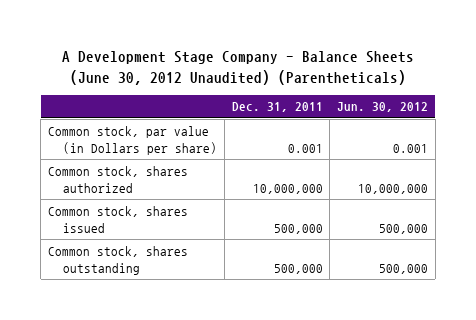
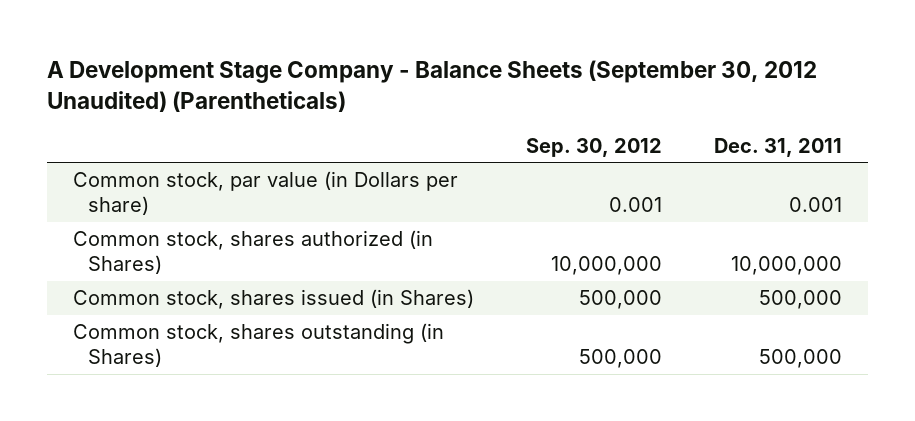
[62,51,415,85] A Development Stage Company - Balance Sheets (June 30, 2012 Unaudited) (Parentheticals) -> [47,59,818,112] A Development Stage Company - Balance Sheets (September 30, 2012 Unaudited) (Parentheticals)
[337,102,429,113] Jun. 30, 2012 -> none
none -> [526,137,663,157] Sep. 30, 2012
[48,165,189,193] Common stock, shares authorized -> [73,230,434,275] Common stock, shares authorized (in Shares)
[48,205,189,233] Common stock, shares issued -> [73,289,475,310] Common stock, shares issued (in Shares)
[48,245,189,275] Common stock, shares outstanding -> [73,323,445,368] Common stock, shares outstanding (in Shares)

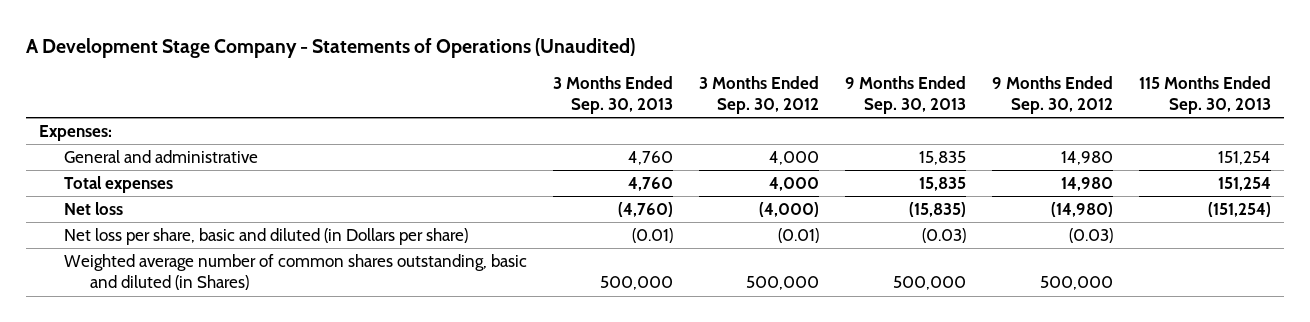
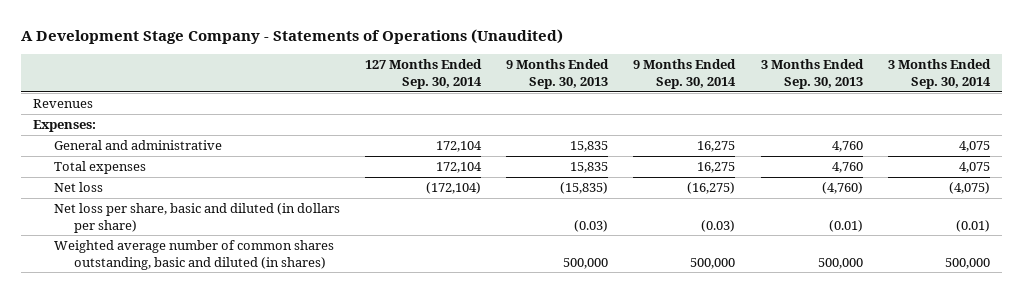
[699,75,820,115] 3 Months Ended Sep. 30, 2012 -> none
[991,75,1113,115] 9 Months Ended Sep. 30, 2012 -> none
[1138,75,1271,115] 115 Months Ended Sep. 30, 2013 -> none
none -> [364,59,482,89] 127 Months Ended Sep. 30, 2014
none -> [633,59,737,89] 9 Months Ended Sep. 30, 2014
none -> [887,59,991,89] 3 Months Ended Sep. 30, 2014
none -> [33,98,94,108] Revenues
[64,228,469,246] Net loss per share, basic and diluted (in Dollars per share) -> [53,202,340,233] Net loss per share, basic and diluted (in dollars per share)
[64,254,528,291] Weighted average number of common shares outstanding, basic and diluted (in Shares) -> [53,239,334,270] Weighted average number of common shares outstanding, basic and diluted (in shares)

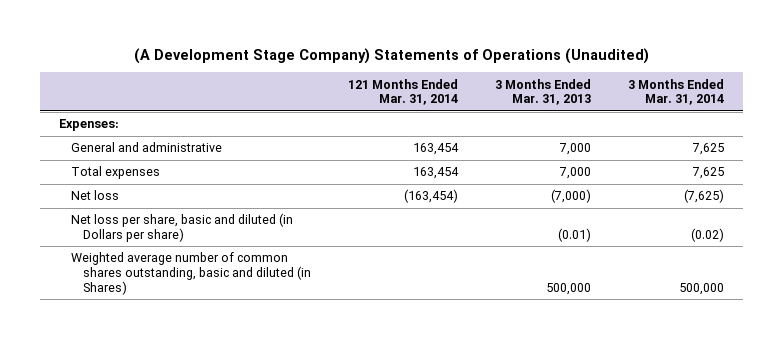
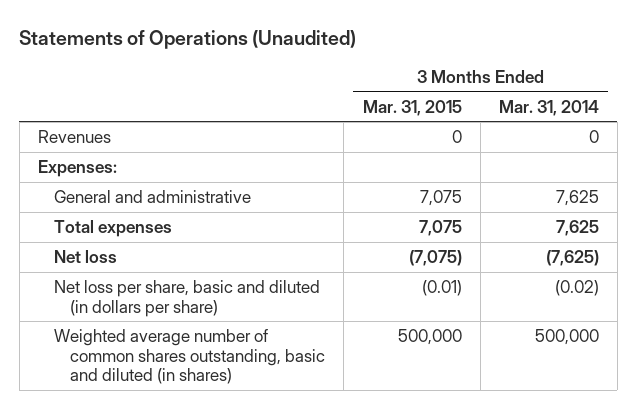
[133,47,649,64] (A Development Stage Company) Statements of Operations (Unaudited) -> [19,30,357,50] Statements of Operations (Unaudited)
[348,78,459,106] 121 Months Ended Mar. 31, 2014 -> none
[495,78,592,106] 3 Months Ended Mar. 31, 2013 -> none
none -> [362,99,462,116] Mar. 31, 2015
none -> [37,129,111,143] Revenues
[70,213,293,243] Net loss per share, basic and diluted (in Dollars per share) -> [54,279,321,317] Net loss per share, basic and diluted (in dollars per share)
[70,252,311,295] Weighted average number of common shares outstanding, basic and diluted (in Shares) -> [54,328,326,385] Weighted average number of common shares outstanding, basic and diluted (in shares)

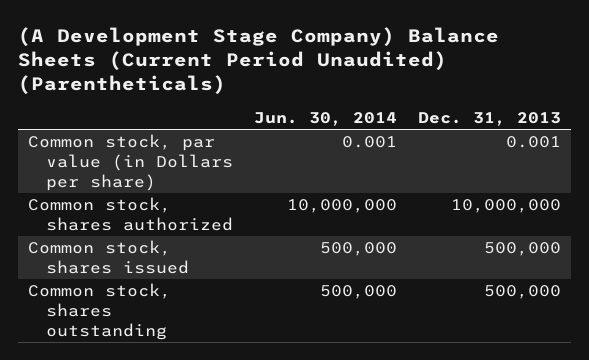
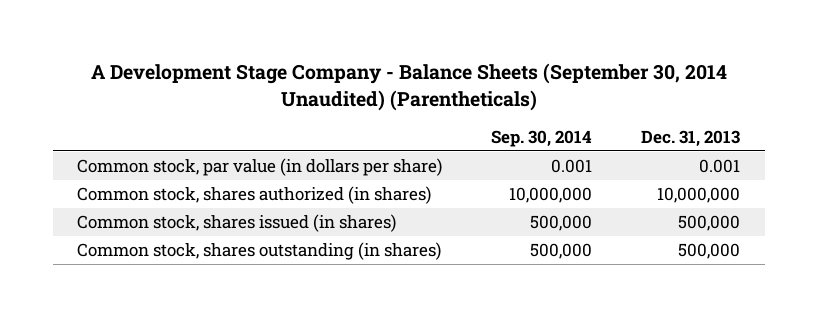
[17,26,499,95] (A Development Stage Company) Balance Sheets (Current Period Unaudited) (Parentheticals) -> [90,63,727,111] A Development Stage Company - Balance Sheets (September 30, 2014 Unaudited) (Parentheticals)
[253,112,397,127] Jun. 30, 2014 -> none
none -> [491,129,593,147] Sep. 30, 2014
[28,134,233,191] Common stock, par value (in Dollars per share) -> [77,158,443,177] Common stock, par value (in dollars per share)
[28,197,233,232] Common stock, shares authorized -> [77,186,432,205] Common stock, shares authorized (in shares)
[28,240,189,275] Common stock, shares issued -> [77,214,397,233] Common stock, shares issued (in shares)
[28,283,172,340] Common stock, shares outstanding -> [77,242,442,261] Common stock, shares outstanding (in shares)

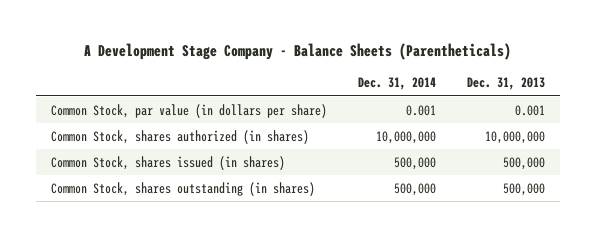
[90,63,727,111] A Development Stage Company - Balance Sheets (September 30, 2014 Unaudited) (Parentheticals) -> [84,43,512,61] A Development Stage Company - Balance Sheets (Parentheticals)
[491,129,593,147] Sep. 30, 2014 -> none
none -> [358,77,437,91] Dec. 31, 2014
[77,158,443,177] Common stock, par value (in dollars per share) -> [51,103,328,118] Common Stock, par value (in dollars per share)
[77,186,432,205] Common stock, shares authorized (in shares) -> [51,129,310,144] Common Stock, shares authorized (in shares)
[77,214,397,233] Common stock, shares issued (in shares) -> [51,155,286,170] Common Stock, shares issued (in shares)
[77,242,442,261] Common stock, shares outstanding (in shares) -> [51,181,316,196] Common Stock, shares outstanding (in shares)

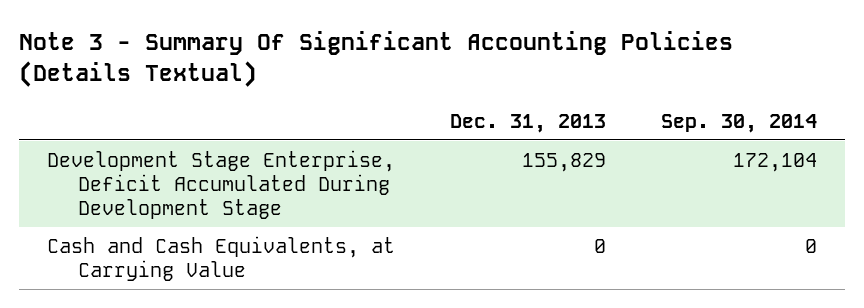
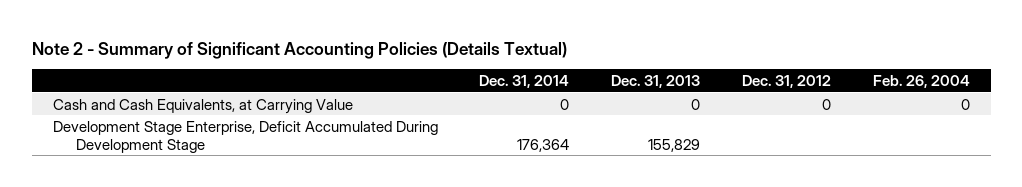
[18,30,733,88] Note 3 - Summary Of Significant Accounting Policies (Details Textual) -> [31,41,567,59] Note 2 - Summary of Significant Accounting Policies (Details Textual)
[661,113,818,133] Sep. 30, 2014 -> none
none -> [479,75,570,89] Dec. 31, 2014
none -> [741,75,831,89] Dec. 31, 2012
none -> [872,75,970,89] Feb. 26, 2004
[46,150,395,219] Development Stage Enterprise, Deficit Accumulated During Development Stage -> [52,120,438,153] Development Stage Enterprise, Deficit Accumulated During Development Stage

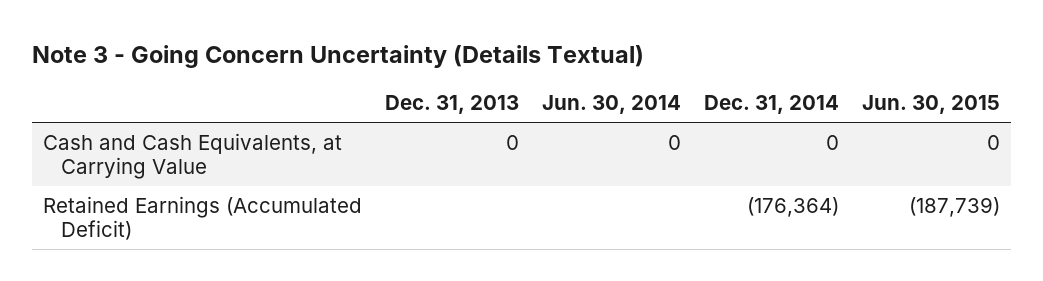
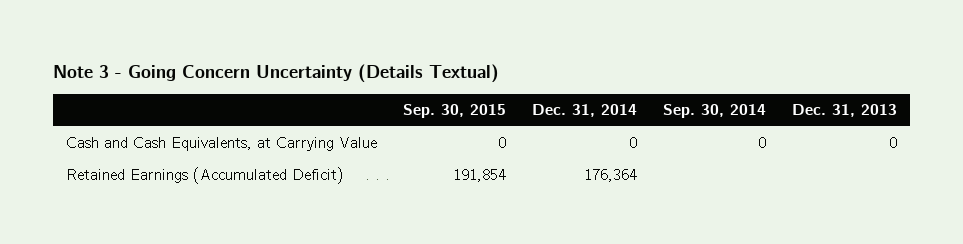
[541,95,681,115] Jun. 30, 2014 -> none
[861,95,1000,115] Jun. 30, 2015 -> none
none -> [403,104,507,119] Sep. 30, 2015
none -> [663,104,767,119] Sep. 30, 2014
[746,196,839,217] (176,364) -> [584,169,638,183] 176,364

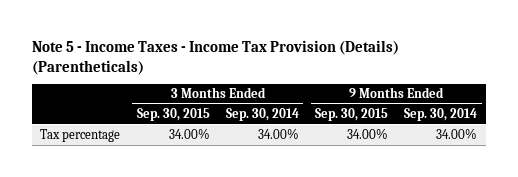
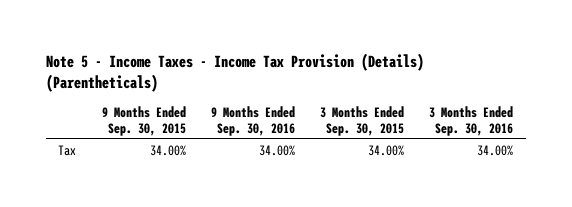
[225,108,299,122] Sep. 30, 2014 -> none
[404,108,478,122] Sep. 30, 2014 -> none
none -> [210,106,295,137] 9 Months Ended Sep. 30, 2016
none -> [429,106,514,137] 3 Months Ended Sep. 30, 2016
[40,129,121,143] Tax percentage -> [58,145,77,157] Tax

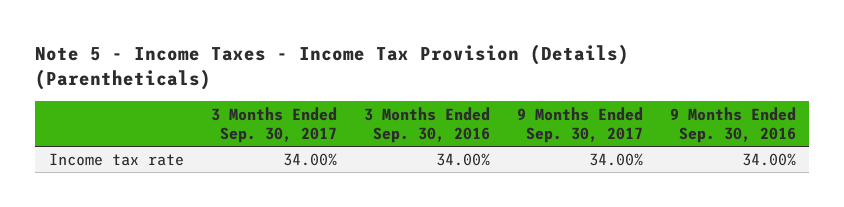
[101,106,186,137] 9 Months Ended Sep. 30, 2015 -> none
[320,106,405,137] 3 Months Ended Sep. 30, 2015 -> none
none -> [210,106,337,144] 3 Months Ended Sep. 30, 2017
none -> [516,106,643,144] 9 Months Ended Sep. 30, 2017
[58,145,77,157] Tax -> [48,153,184,167] Income tax rate

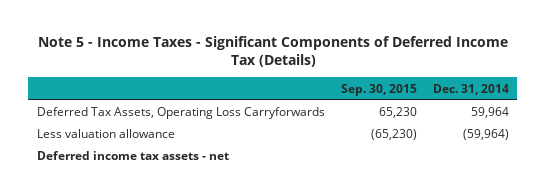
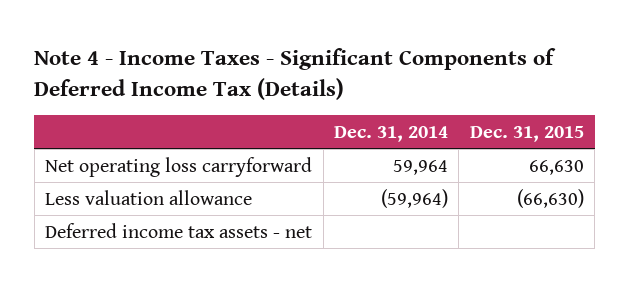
[37,35,508,68] Note 5 - Income Taxes - Significant Components of Deferred Income Tax (Details) -> [34,47,557,100] Note 4 - Income Taxes - Significant Components of Deferred Income Tax (Details)
[340,83,417,96] Sep. 30, 2015 -> none
none -> [469,125,584,142] Dec. 31, 2015
[36,107,325,120] Deferred Tax Assets, Operating Loss Carryforwards -> [45,156,313,177] Net operating loss carryforward

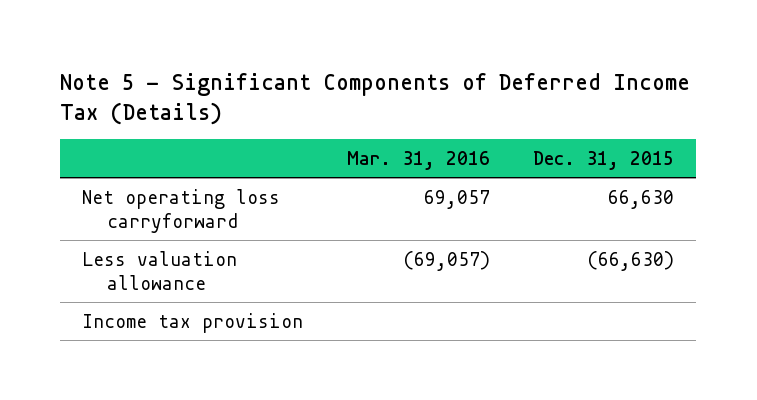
[34,47,557,100] Note 4 - Income Taxes - Significant Components of Deferred Income Tax (Details) -> [60,73,691,125] Note 5 - Significant Components of Deferred Income Tax (Details)
[333,125,448,142] Dec. 31, 2014 -> none
none -> [346,150,490,170] Mar. 31, 2016
[45,222,313,238] Deferred income tax assets - net -> [82,312,304,333] Income tax provision

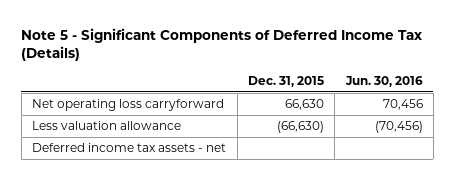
[346,150,490,170] Mar. 31, 2016 -> none
none -> [344,75,423,87] Jun. 30, 2016
[82,312,304,333] Income tax provision -> [32,142,227,152] Deferred income tax assets - net

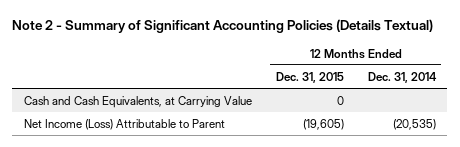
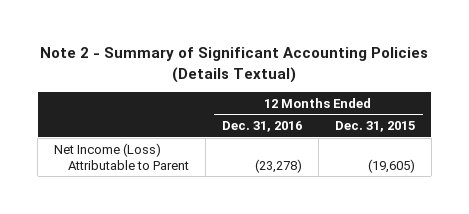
[367,71,437,83] Dec. 31, 2014 -> none
none -> [222,121,303,133] Dec. 31, 2016
[24,95,253,108] Cash and Cash Equivalents, at Carrying Value -> none

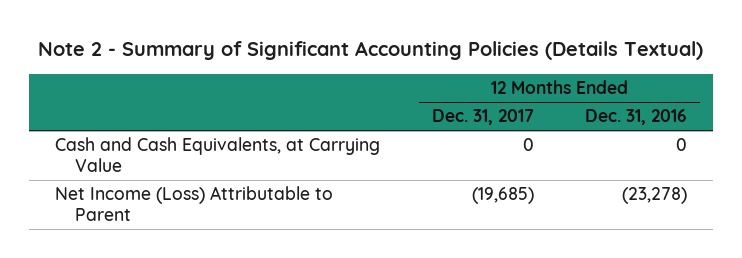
[334,121,415,133] Dec. 31, 2015 -> none
none -> [431,109,534,126] Dec. 31, 2017
none -> [54,137,380,172] Cash and Cash Equivalents, at Carrying Value

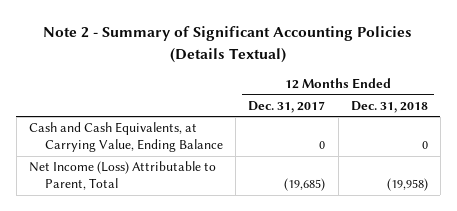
[585,109,688,126] Dec. 31, 2016 -> none
none -> [350,100,428,113] Dec. 31, 2018
[54,137,380,172] Cash and Cash Equivalents, at Carrying Value -> [28,122,224,153] Cash and Cash Equivalents, at Carrying Value, Ending Balance
[54,186,333,221] Net Income (Loss) Attributable to Parent -> [28,161,216,191] Net Income (Loss) Attributable to Parent, Total

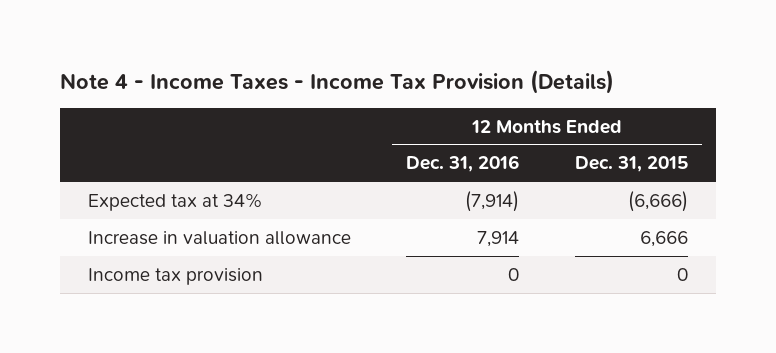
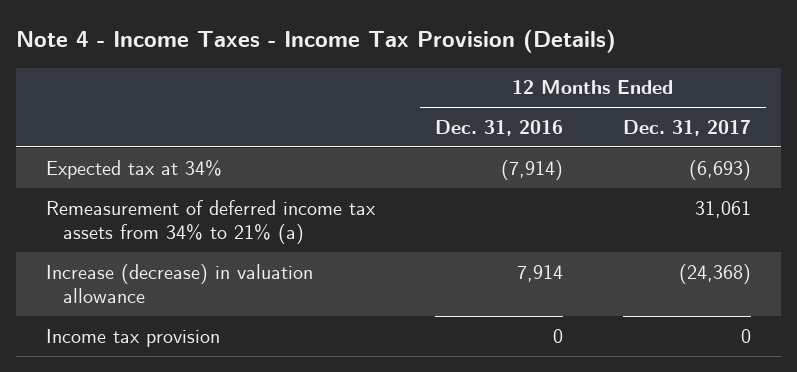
[574,156,688,173] Dec. 31, 2015 -> none
none -> [623,119,752,136] Dec. 31, 2017
none -> [46,199,377,245] Remeasurement of deferred income tax assets from 34% to 21% (a)
[87,230,351,245] Increase in valuation allowance -> [46,263,314,304] Increase (decrease) in valuation allowance

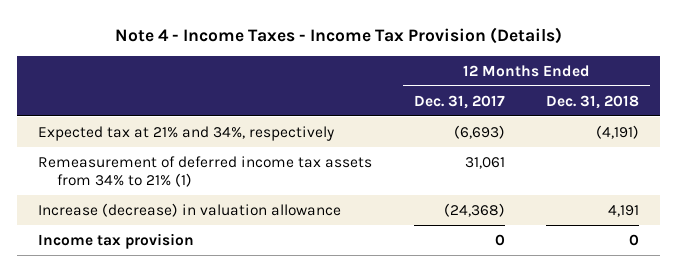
[435,119,564,136] Dec. 31, 2016 -> none
none -> [546,94,640,109] Dec. 31, 2018
[46,159,223,179] Expected tax at 34% -> [37,125,334,141] Expected tax at 21% and 34%, respectively
[46,199,377,245] Remeasurement of deferred income tax assets from 34% to 21% (a) -> [37,155,372,188] Remeasurement of deferred income tax assets from 34% to 21% (1)

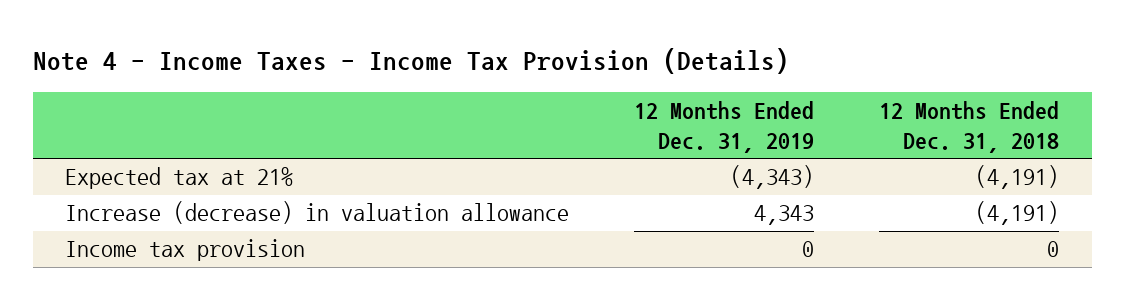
[413,94,505,109] Dec. 31, 2017 -> none
none -> [634,100,815,153] 12 Months Ended Dec. 31, 2019
[37,155,372,188] Remeasurement of deferred income tax assets from 34% to 21% (1) -> none
[37,125,334,141] Expected tax at 21% and 34%, respectively -> [65,167,294,190] Expected tax at 21%
[608,204,640,217] 4,191 -> [975,201,1060,226] (4,191)

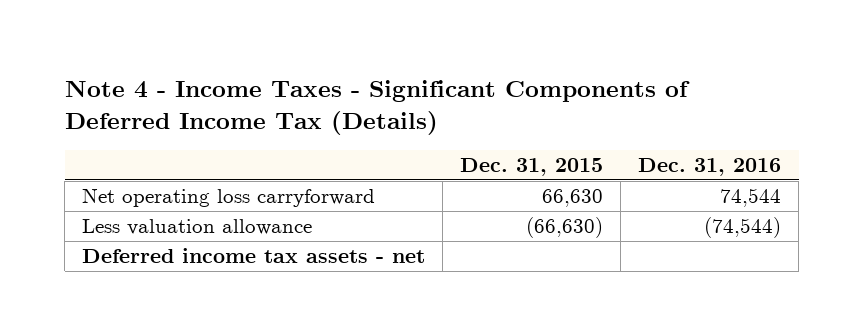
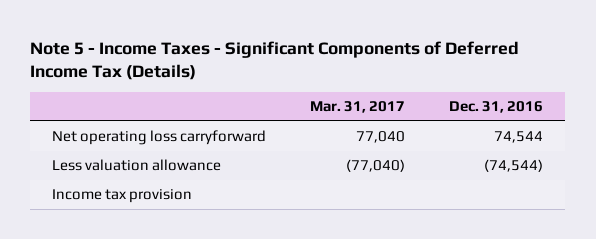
[64,79,690,135] Note 4 - Income Taxes - Significant Components of Deferred Income Tax (Details) -> [30,40,520,81] Note 5 - Income Taxes - Significant Components of Deferred Income Tax (Details)
[460,157,604,176] Dec. 31, 2015 -> none
none -> [310,101,406,114] Mar. 31, 2017
[82,248,426,264] Deferred income tax assets - net -> [52,189,193,204] Income tax provision

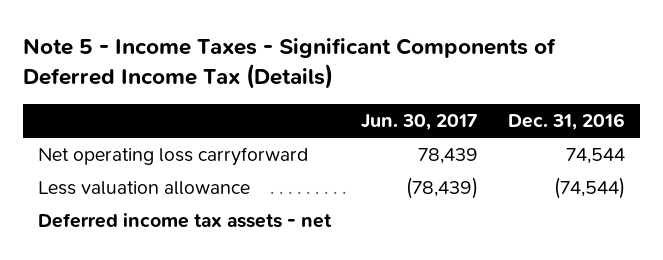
[310,101,406,114] Mar. 31, 2017 -> none
none -> [361,114,479,131] Jun. 30, 2017
[52,189,193,204] Income tax provision -> [38,213,333,229] Deferred income tax assets - net

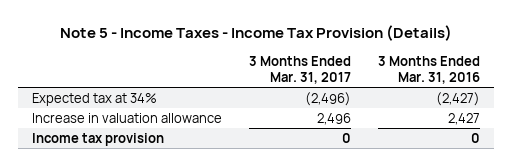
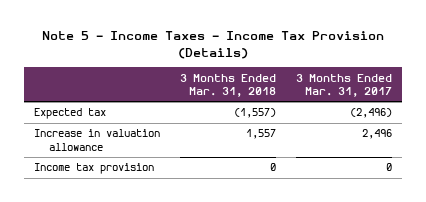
[378,56,481,85] 3 Months Ended Mar. 31, 2016 -> none
none -> [180,73,277,97] 3 Months Ended Mar. 31, 2018
[31,92,157,106] Expected tax at 34% -> [33,108,106,120] Expected tax

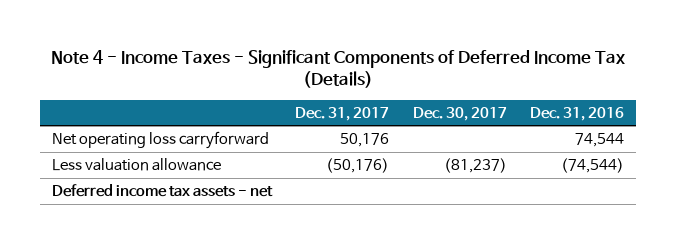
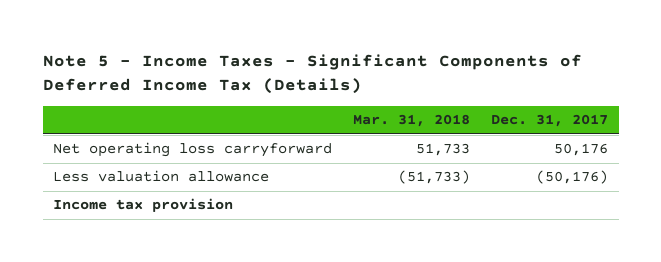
[51,49,626,89] Note 4 - Income Taxes - Significant Components of Deferred Income Tax (Details) -> [42,54,582,95] Note 5 - Income Taxes - Significant Components of Deferred Income Tax (Details)
[412,106,507,121] Dec. 30, 2017 -> none
[530,106,625,121] Dec. 31, 2016 -> none
none -> [353,114,471,128] Mar. 31, 2018
[52,184,274,198] Deferred income tax assets - net -> [53,198,234,213] Income tax provision

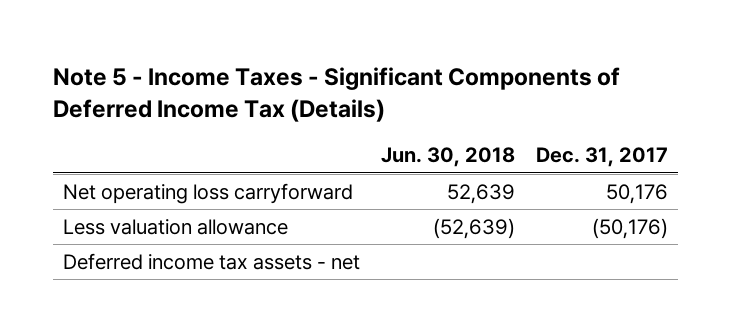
[353,114,471,128] Mar. 31, 2018 -> none
none -> [380,147,515,168] Jun. 30, 2018
[53,198,234,213] Income tax provision -> [63,252,361,270] Deferred income tax assets - net

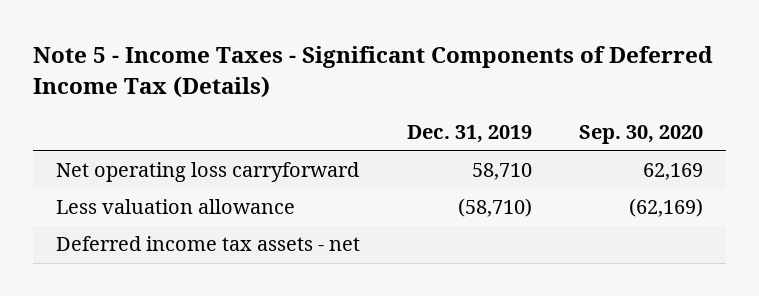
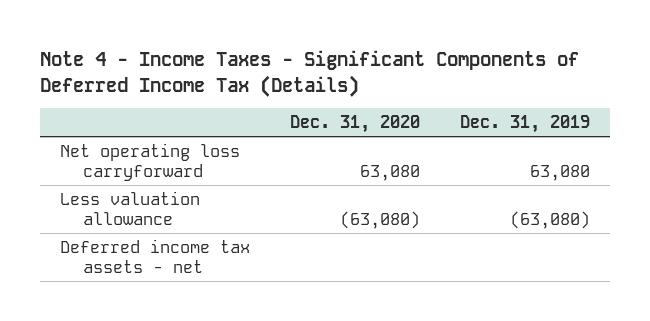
[32,46,713,99] Note 5 - Income Taxes - Significant Components of Deferred Income Tax (Details) -> [40,49,580,97] Note 4 - Income Taxes - Significant Components of Deferred Income Tax (Details)
[578,125,703,145] Sep. 30, 2020 -> none
none -> [290,114,421,133] Dec. 31, 2020
[471,163,532,181] 58,710 -> [530,165,591,182] 63,080
[457,198,532,218] (58,710) -> [510,211,591,230] (63,080)

